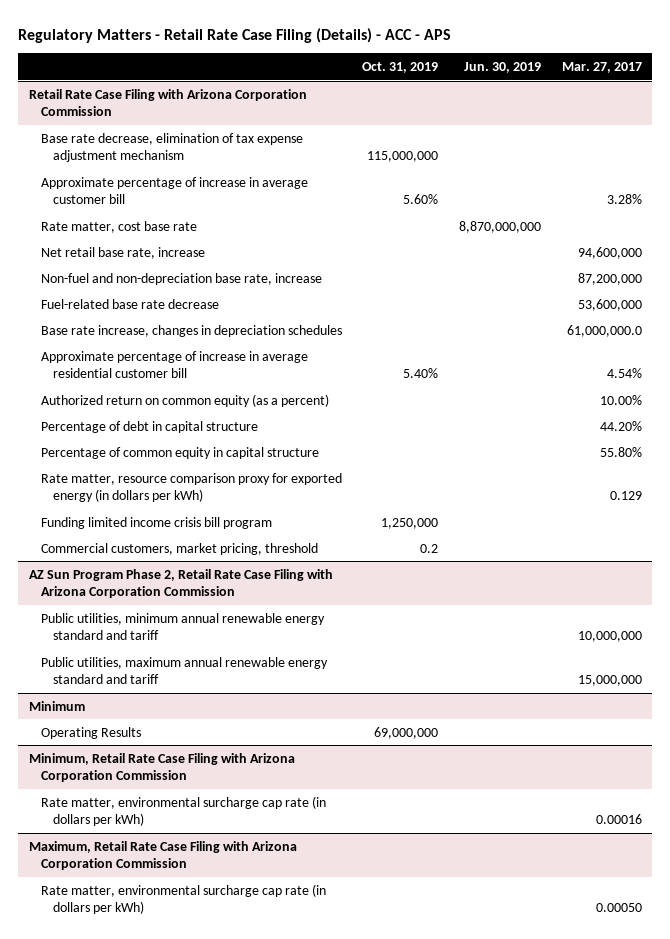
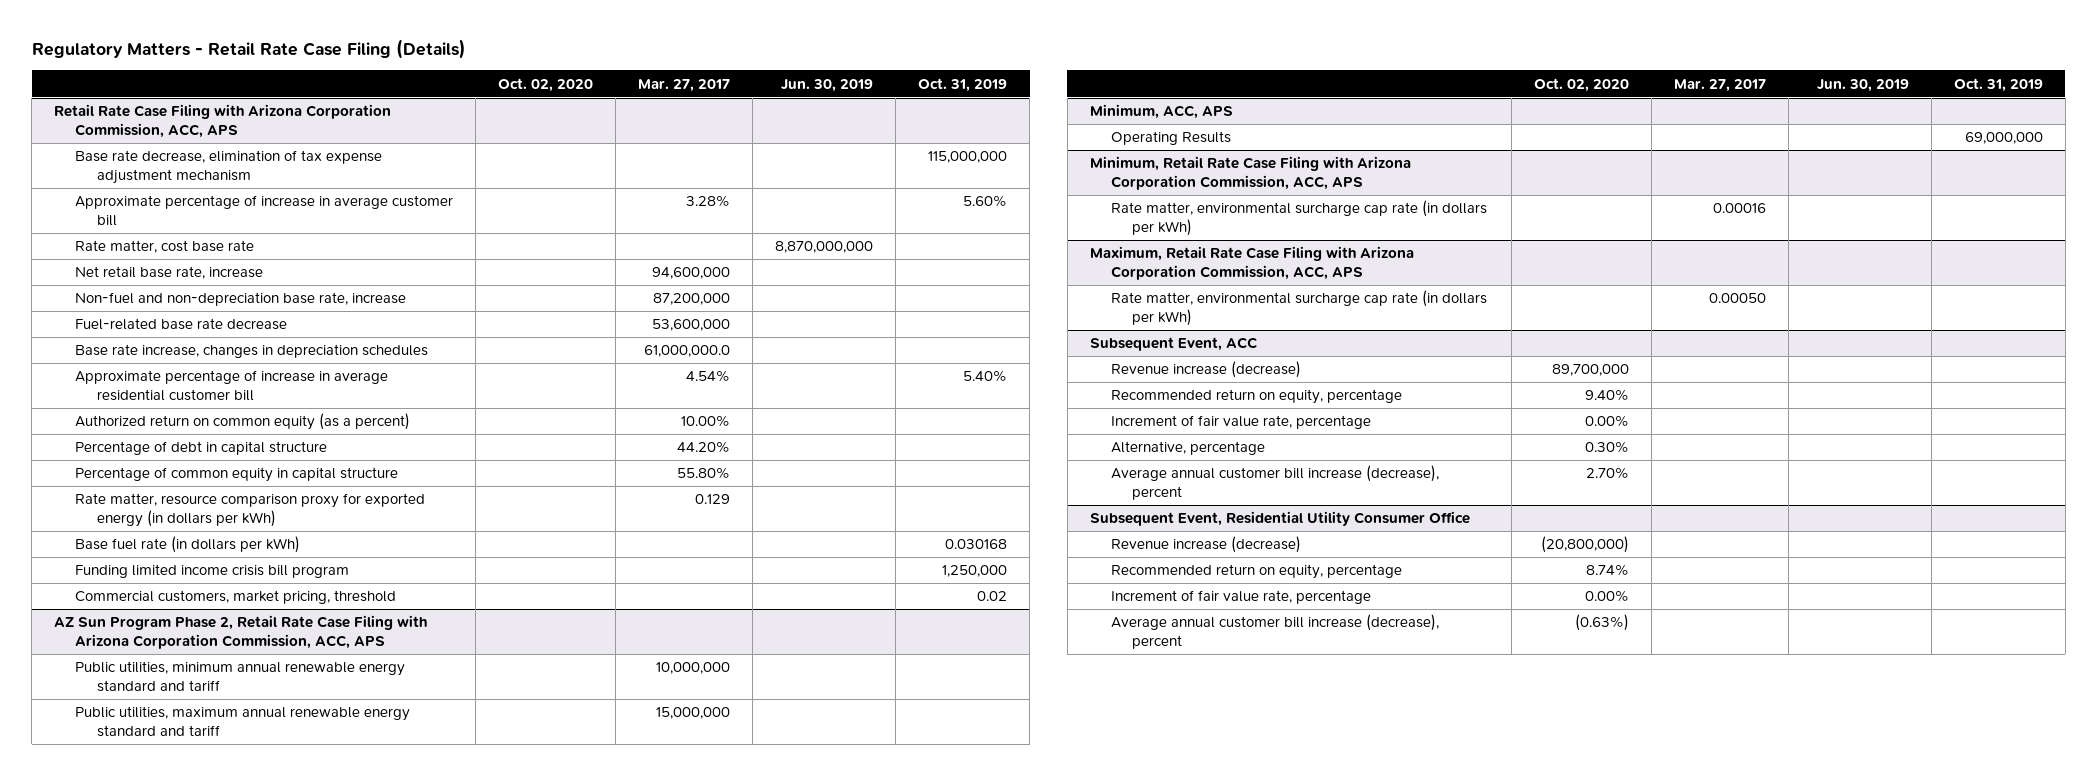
[18,27,452,43] Regulatory Matters - Retail Rate Case Filing (Details) - ACC - APS -> [31,39,466,60] Regulatory Matters - Retail Rate Case Filing (Details)
none -> [498,77,594,92] Oct. 02, 2020
[28,88,307,117] Retail Rate Case Filing with Arizona Corporation Commission -> [54,104,392,138] Retail Rate Case Filing with Arizona Corporation Commission, ACC, APS
none -> [75,536,301,554] Base fuel rate (in dollars per kWh)
[420,543,439,553] 0.2 -> [977,591,1008,602] 0.02
[28,568,333,599] AZ Sun Program Phase 2, Retail Rate Case Filing with Arizona Corporation Commission -> [54,615,428,649] AZ Sun Program Phase 2, Retail Rate Case Filing with Arizona Corporation Commission, ACC, APS
[28,700,85,711] Minimum -> [1089,104,1233,120] Minimum, ACC, APS
[28,752,295,783] Minimum, Retail Rate Case Filing with Arizona Corporation Commission -> [1089,156,1411,190] Minimum, Retail Rate Case Filing with Arizona Corporation Commission, ACC, APS
[28,840,297,871] Maximum, Retail Rate Case Filing with Arizona Corporation Commission -> [1089,246,1414,280] Maximum, Retail Rate Case Filing with Arizona Corporation Commission, ACC, APS
none -> [1089,337,1258,352] Subsequent Event, ACC
none -> [1110,361,1301,379] Revenue increase (decrease)
none -> [1110,389,1402,405] Recommended return on equity, percentage
none -> [1110,415,1371,430] Increment of fair value rate, percentage
none -> [1110,441,1265,456] Alternative, percentage
none -> [1110,465,1439,500] Average annual customer bill increase (decrease), percent
none -> [1089,511,1470,527] Subsequent Event, Residential Utility Consumer Office
none -> [1110,536,1301,554] Revenue increase (decrease)
none -> [1110,564,1402,580] Recommended return on equity, percentage
none -> [1110,590,1371,605] Increment of fair value rate, percentage
none -> [1110,614,1439,649] Average annual customer bill increase (decrease), percent

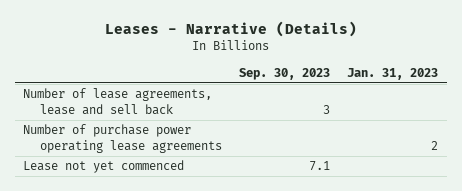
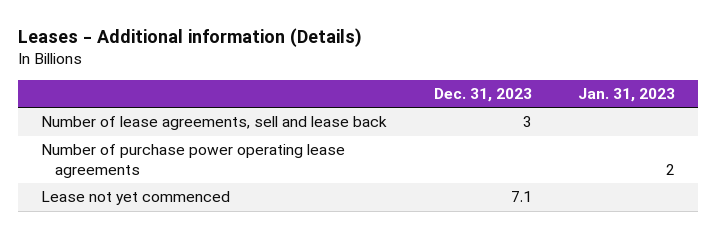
[104,20,357,37] Leases - Narrative (Details) -> [18,27,363,47] Leases - Additional information (Details)
[239,67,331,80] Sep. 30, 2023 -> none
none -> [433,88,532,103] Dec. 31, 2023
[23,88,213,115] Number of lease agreements, lease and sell back -> [41,116,388,131] Number of lease agreements, sell and lease back

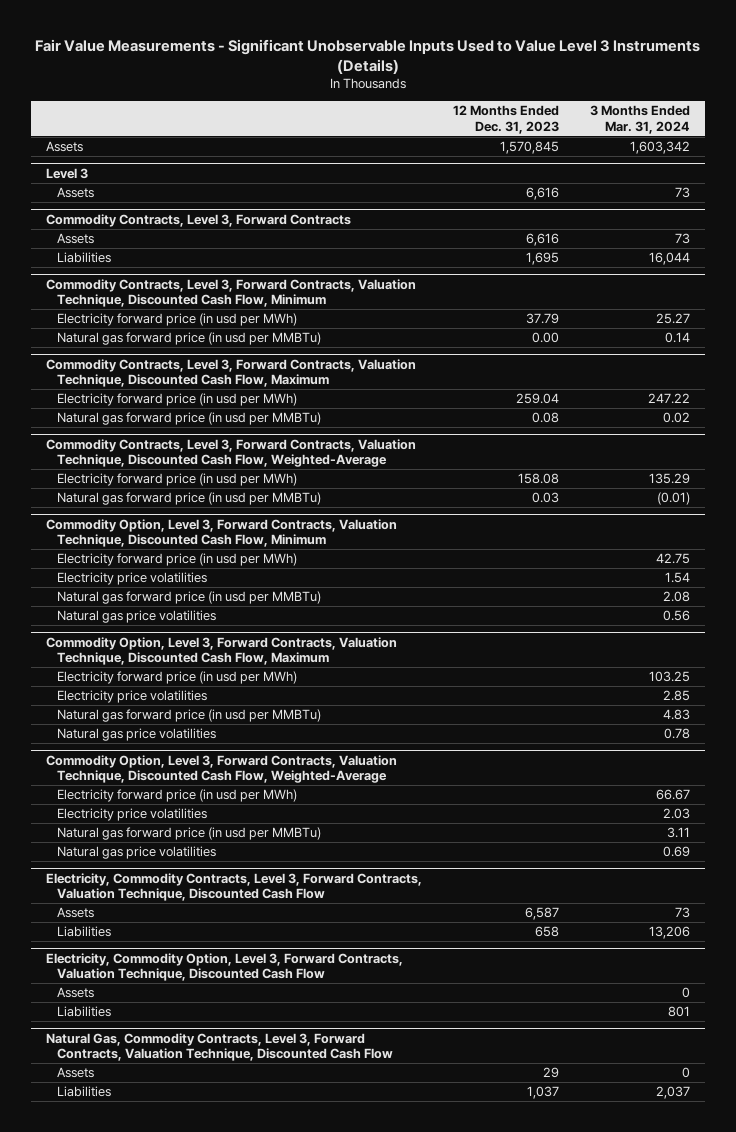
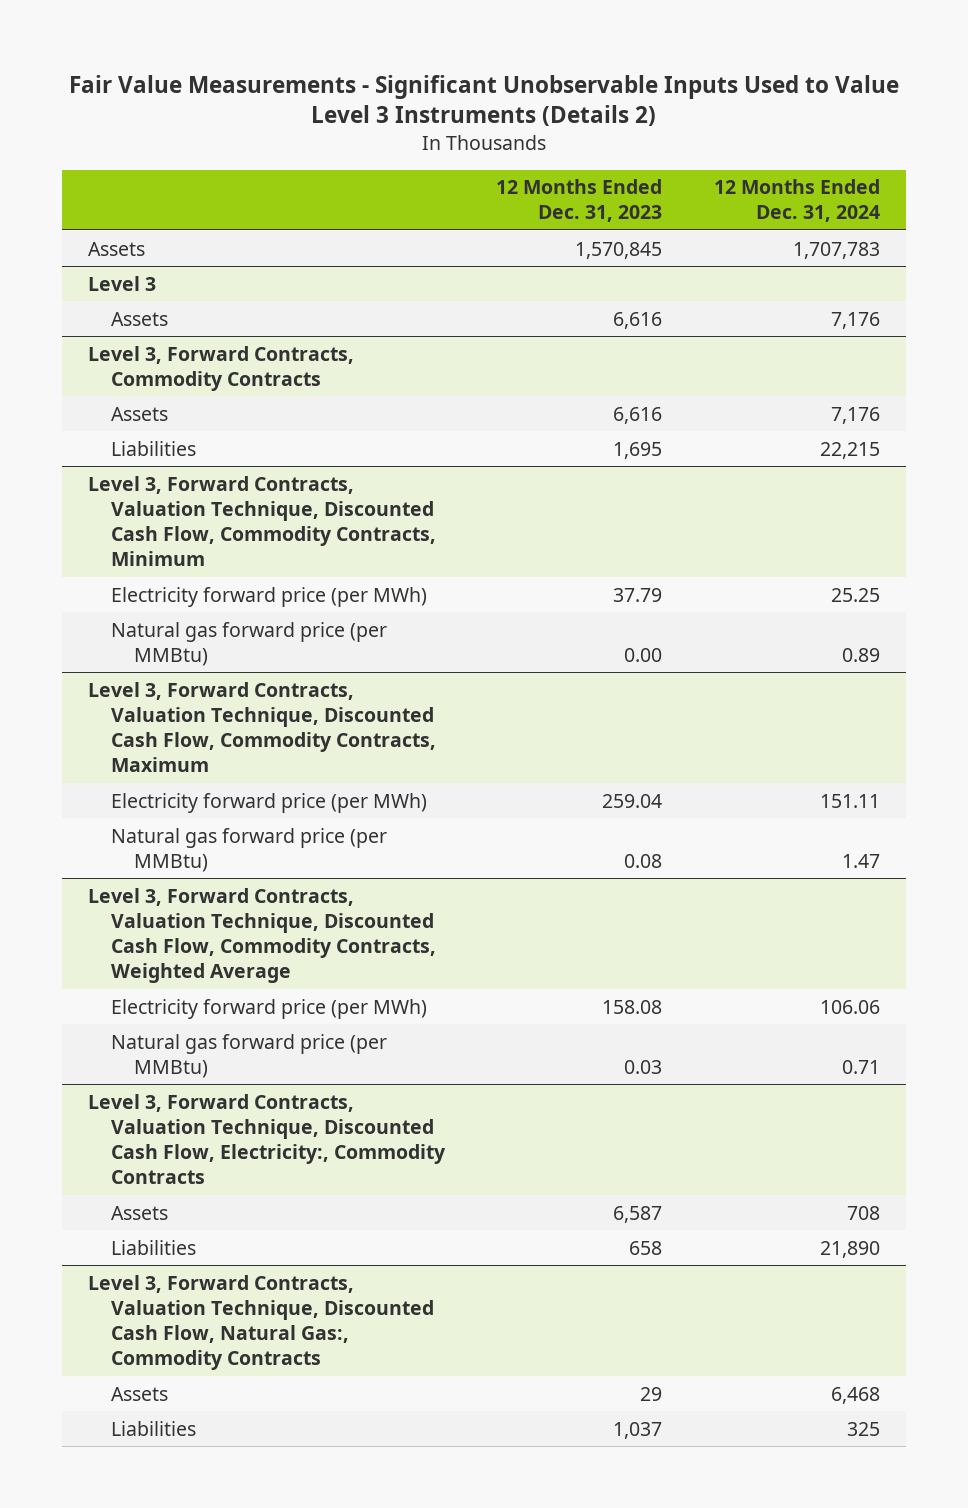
[35,38,701,75] Fair Value Measurements - Significant Unobservable Inputs Used to Value Level 3 Instruments (Details) -> [68,74,899,127] Fair Value Measurements - Significant Unobservable Inputs Used to Value Level 3 Instruments (Details 2)
[589,105,690,135] 3 Months Ended Mar. 31, 2024 -> none
none -> [714,179,881,223] 12 Months Ended Dec. 31, 2024
[46,213,352,227] Commodity Contracts, Level 3, Forward Contracts -> [87,345,354,391] Level 3, Forward Contracts, Commodity Contracts
[46,518,398,548] Commodity Option, Level 3, Forward Contracts, Valuation Technique, Discounted Cash Flow, Minimum -> none
[57,553,298,567] Electricity forward price (in usd per MWh) -> none
[57,572,208,586] Electricity price volatilities -> none
[57,591,322,605] Natural gas forward price (in usd per MMBTu) -> none
[57,610,217,624] Natural gas price volatilities -> none
[46,636,398,666] Commodity Option, Level 3, Forward Contracts, Valuation Technique, Discounted Cash Flow, Maximum -> none
[57,671,298,685] Electricity forward price (in usd per MWh) -> none
[57,690,208,704] Electricity price volatilities -> none
[57,709,322,723] Natural gas forward price (in usd per MMBTu) -> none
[57,728,217,742] Natural gas price volatilities -> none
[46,754,398,784] Commodity Option, Level 3, Forward Contracts, Valuation Technique, Discounted Cash Flow, Weighted-Average -> none
[57,789,298,803] Electricity forward price (in usd per MWh) -> none
[57,808,208,822] Electricity price volatilities -> none
[57,827,322,841] Natural gas forward price (in usd per MMBTu) -> none
[57,846,217,860] Natural gas price volatilities -> none
[46,278,417,308] Commodity Contracts, Level 3, Forward Contracts, Valuation Technique, Discounted Cash Flow, Minimum -> [87,475,436,567] Level 3, Forward Contracts, Valuation Technique, Discounted Cash Flow, Commodity Contracts, Minimum
[57,313,298,327] Electricity forward price (in usd per MWh) -> [110,586,427,607] Electricity forward price (per MWh)
[57,332,322,346] Natural gas forward price (in usd per MMBTu) -> [110,621,387,666] Natural gas forward price (per MMBtu)
[46,358,417,388] Commodity Contracts, Level 3, Forward Contracts, Valuation Technique, Discounted Cash Flow, Maximum -> [87,681,436,773] Level 3, Forward Contracts, Valuation Technique, Discounted Cash Flow, Commodity Contracts, Maximum
[57,393,298,407] Electricity forward price (in usd per MWh) -> [110,792,427,813] Electricity forward price (per MWh)
[57,412,322,426] Natural gas forward price (in usd per MMBTu) -> [110,827,387,872] Natural gas forward price (per MMBtu)
[46,438,417,468] Commodity Contracts, Level 3, Forward Contracts, Valuation Technique, Discounted Cash Flow, Weighted-Average -> [87,887,436,984] Level 3, Forward Contracts, Valuation Technique, Discounted Cash Flow, Commodity Contracts, Weighted Average
[57,473,298,487] Electricity forward price (in usd per MWh) -> [110,998,427,1019] Electricity forward price (per MWh)
[57,492,322,506] Natural gas forward price (in usd per MMBTu) -> [110,1033,387,1078] Natural gas forward price (per MMBtu)
[46,872,423,902] Electricity, Commodity Contracts, Level 3, Forward Contracts, Valuation Technique, Discounted Cash Flow -> [87,1093,446,1185] Level 3, Forward Contracts, Valuation Technique, Discounted Cash Flow, Electricity:, Commodity Contracts
[46,952,404,982] Electricity, Commodity Option, Level 3, Forward Contracts, Valuation Technique, Discounted Cash Flow -> none
[57,987,95,999] Assets -> none
[57,1006,112,1018] Liabilities -> none
[46,1032,394,1062] Natural Gas, Commodity Contracts, Level 3, Forward Contracts, Valuation Technique, Discounted Cash Flow -> [87,1274,434,1371] Level 3, Forward Contracts, Valuation Technique, Discounted Cash Flow, Natural Gas:, Commodity Contracts

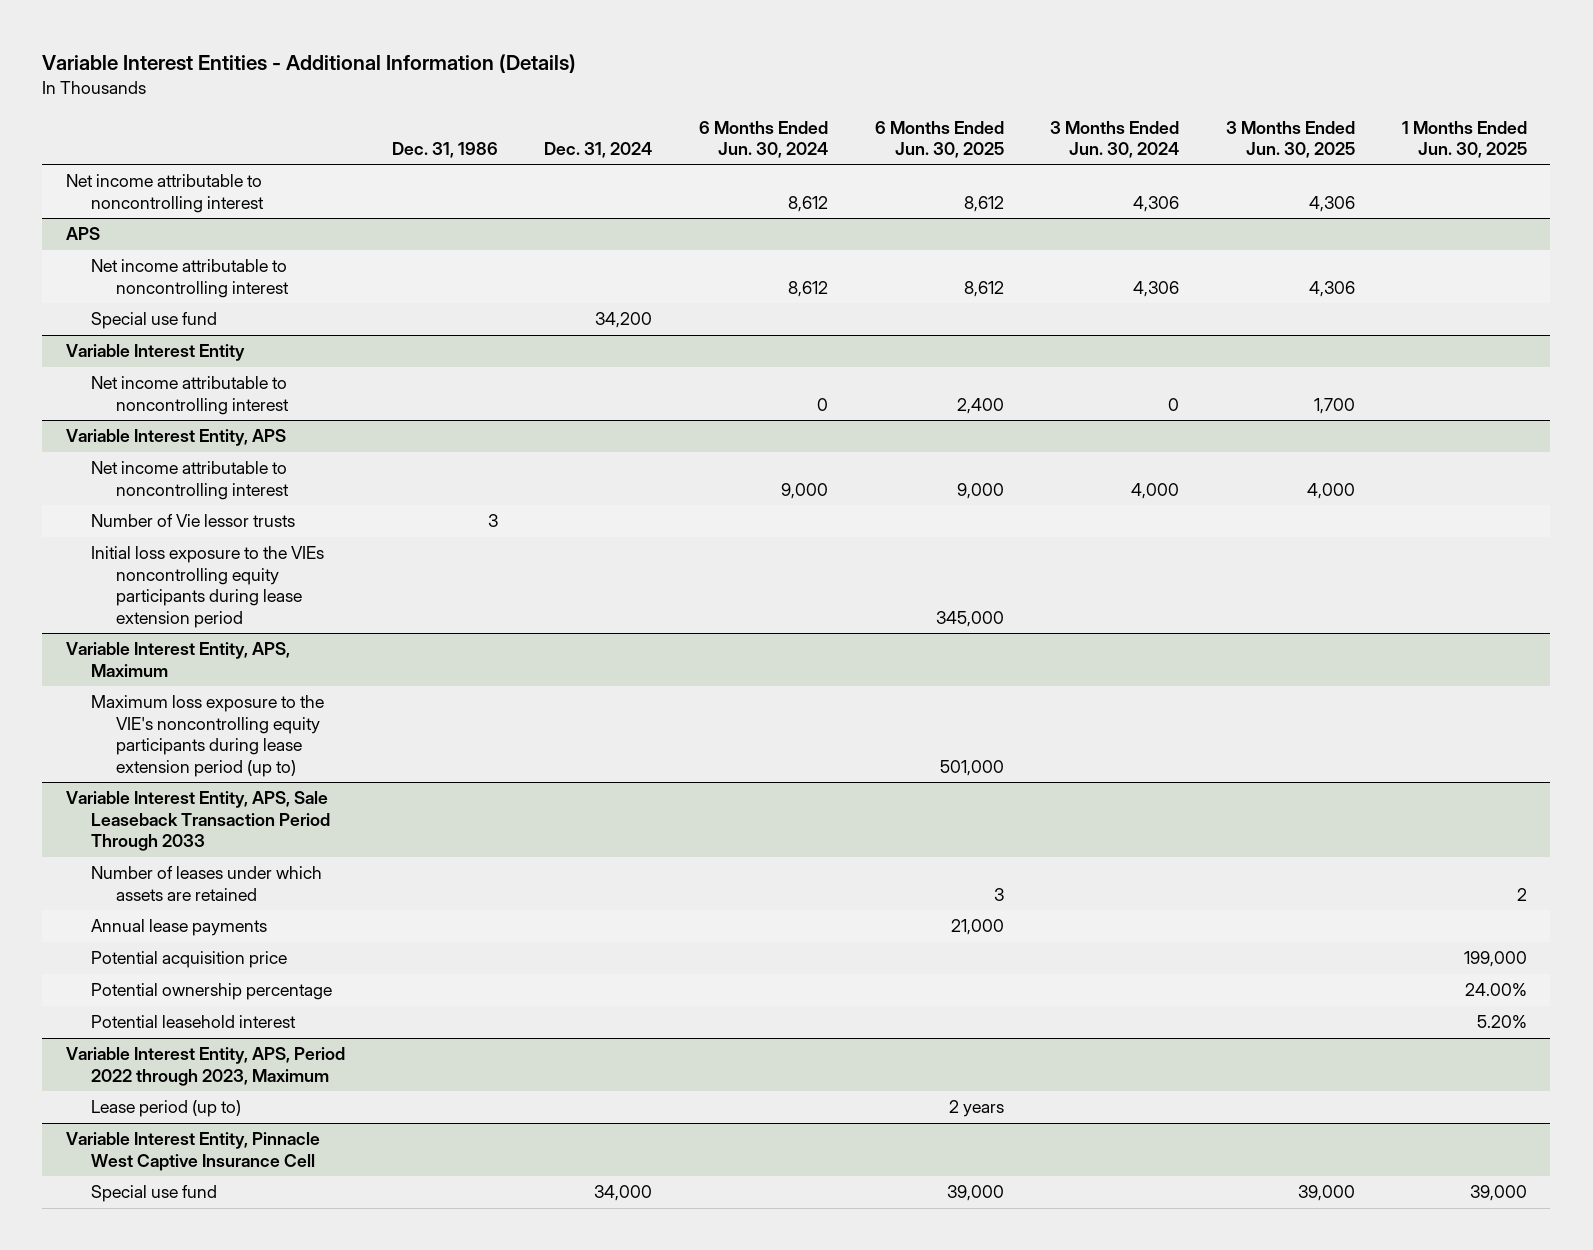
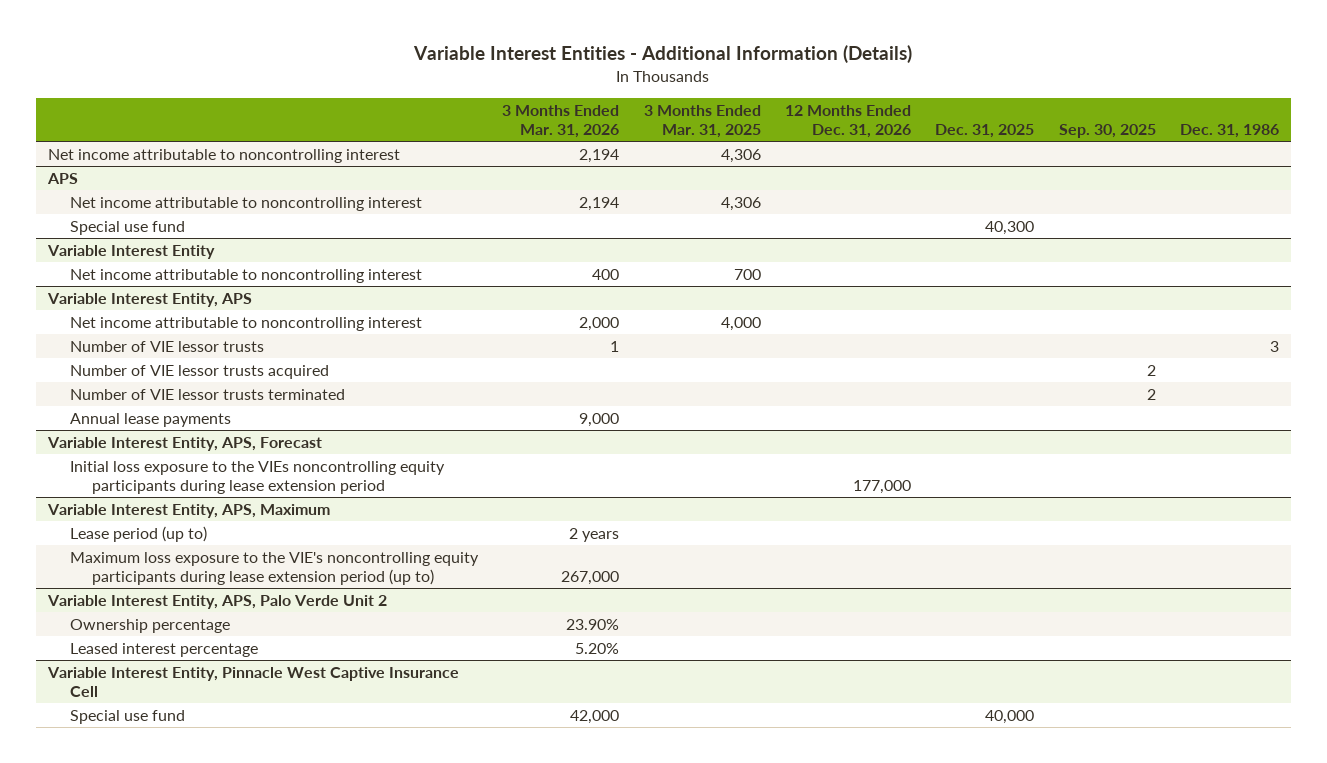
[544,142,653,159] Dec. 31, 2024 -> none
[698,120,828,159] 6 Months Ended Jun. 30, 2024 -> none
[874,120,1004,159] 6 Months Ended Jun. 30, 2025 -> none
[1050,120,1180,159] 3 Months Ended Jun. 30, 2024 -> none
[1226,120,1356,159] 3 Months Ended Jun. 30, 2025 -> none
[1401,120,1527,159] 1 Months Ended Jun. 30, 2025 -> none
none -> [502,104,620,139] 3 Months Ended Mar. 31, 2026
none -> [643,104,761,139] 3 Months Ended Mar. 31, 2025
none -> [785,104,912,139] 12 Months Ended Dec. 31, 2026
none -> [935,124,1035,139] Dec. 31, 2025
none -> [1058,124,1156,139] Sep. 30, 2025
[90,546,324,628] Initial loss exposure to the VIEs noncontrolling equity participants during lease extension period -> none
[90,514,295,528] Number of Vie lessor trusts -> [70,340,265,352] Number of VIE lessor trusts
none -> [70,364,330,379] Number of VIE lessor trusts acquired
none -> [70,388,346,400] Number of VIE lessor trusts terminated
none -> [70,412,232,427] Annual lease payments
none -> [46,436,322,451] Variable Interest Entity, APS, Forecast
none -> [70,460,446,495] Initial loss exposure to the VIEs noncontrolling equity participants during lease extension period
none -> [70,525,208,542] Lease period (up to)
[65,791,330,852] Variable Interest Entity, APS, Sale Leaseback Transaction Period Through 2033 -> none
[90,866,322,901] Number of leases under which assets are retained -> none
[90,919,267,937] Annual lease payments -> none
[90,951,287,969] Potential acquisition price -> none
[90,983,332,1001] Potential ownership percentage -> none
[90,1015,296,1029] Potential leasehold interest -> none
[65,1047,345,1086] Variable Interest Entity, APS, Period 2022 through 2023, Maximum -> none
[90,1100,241,1118] Lease period (up to) -> none
none -> [46,594,387,609] Variable Interest Entity, APS, Palo Verde Unit 2
none -> [70,618,231,633] Ownership percentage
none -> [70,642,259,657] Leased interest percentage

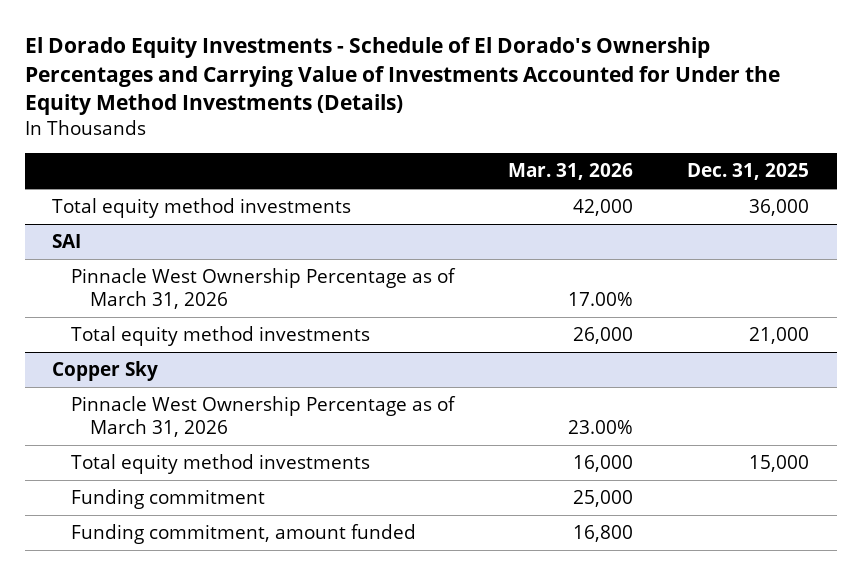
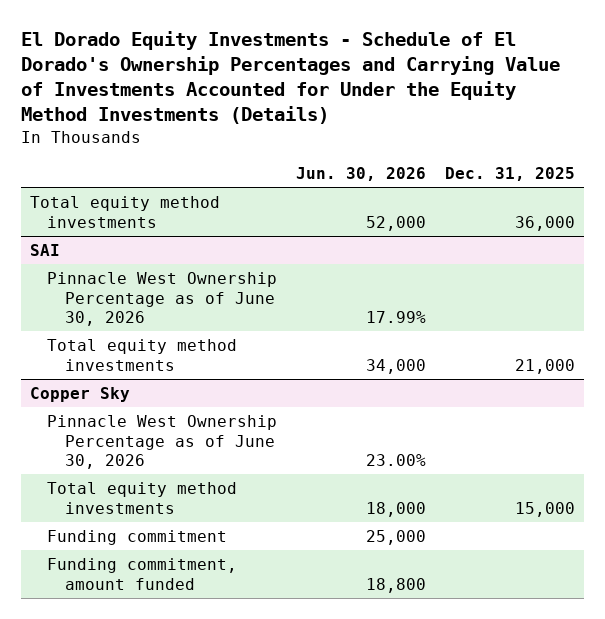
[508,163,634,181] Mar. 31, 2026 -> none
none -> [296,167,427,182] Jun. 30, 2026
[71,268,457,310] Pinnacle West Ownership Percentage as of March 31, 2026 -> [47,272,278,327] Pinnacle West Ownership Percentage as of June 30, 2026
[71,396,457,438] Pinnacle West Ownership Percentage as of March 31, 2026 -> [47,415,278,470] Pinnacle West Ownership Percentage as of June 30, 2026

